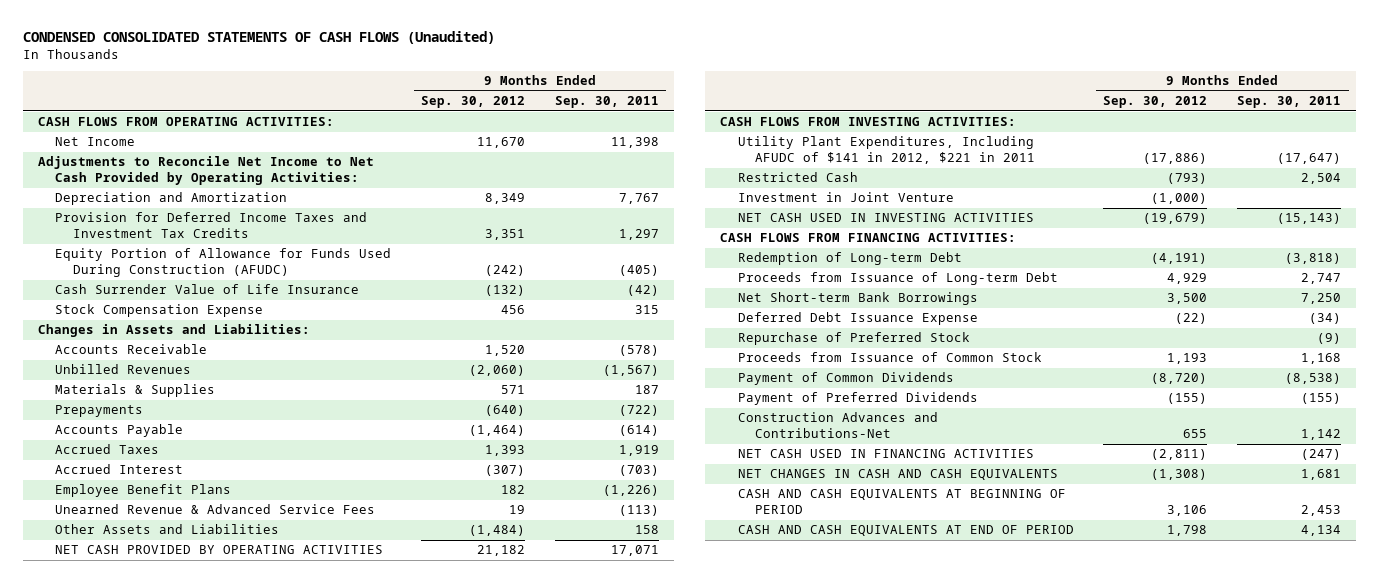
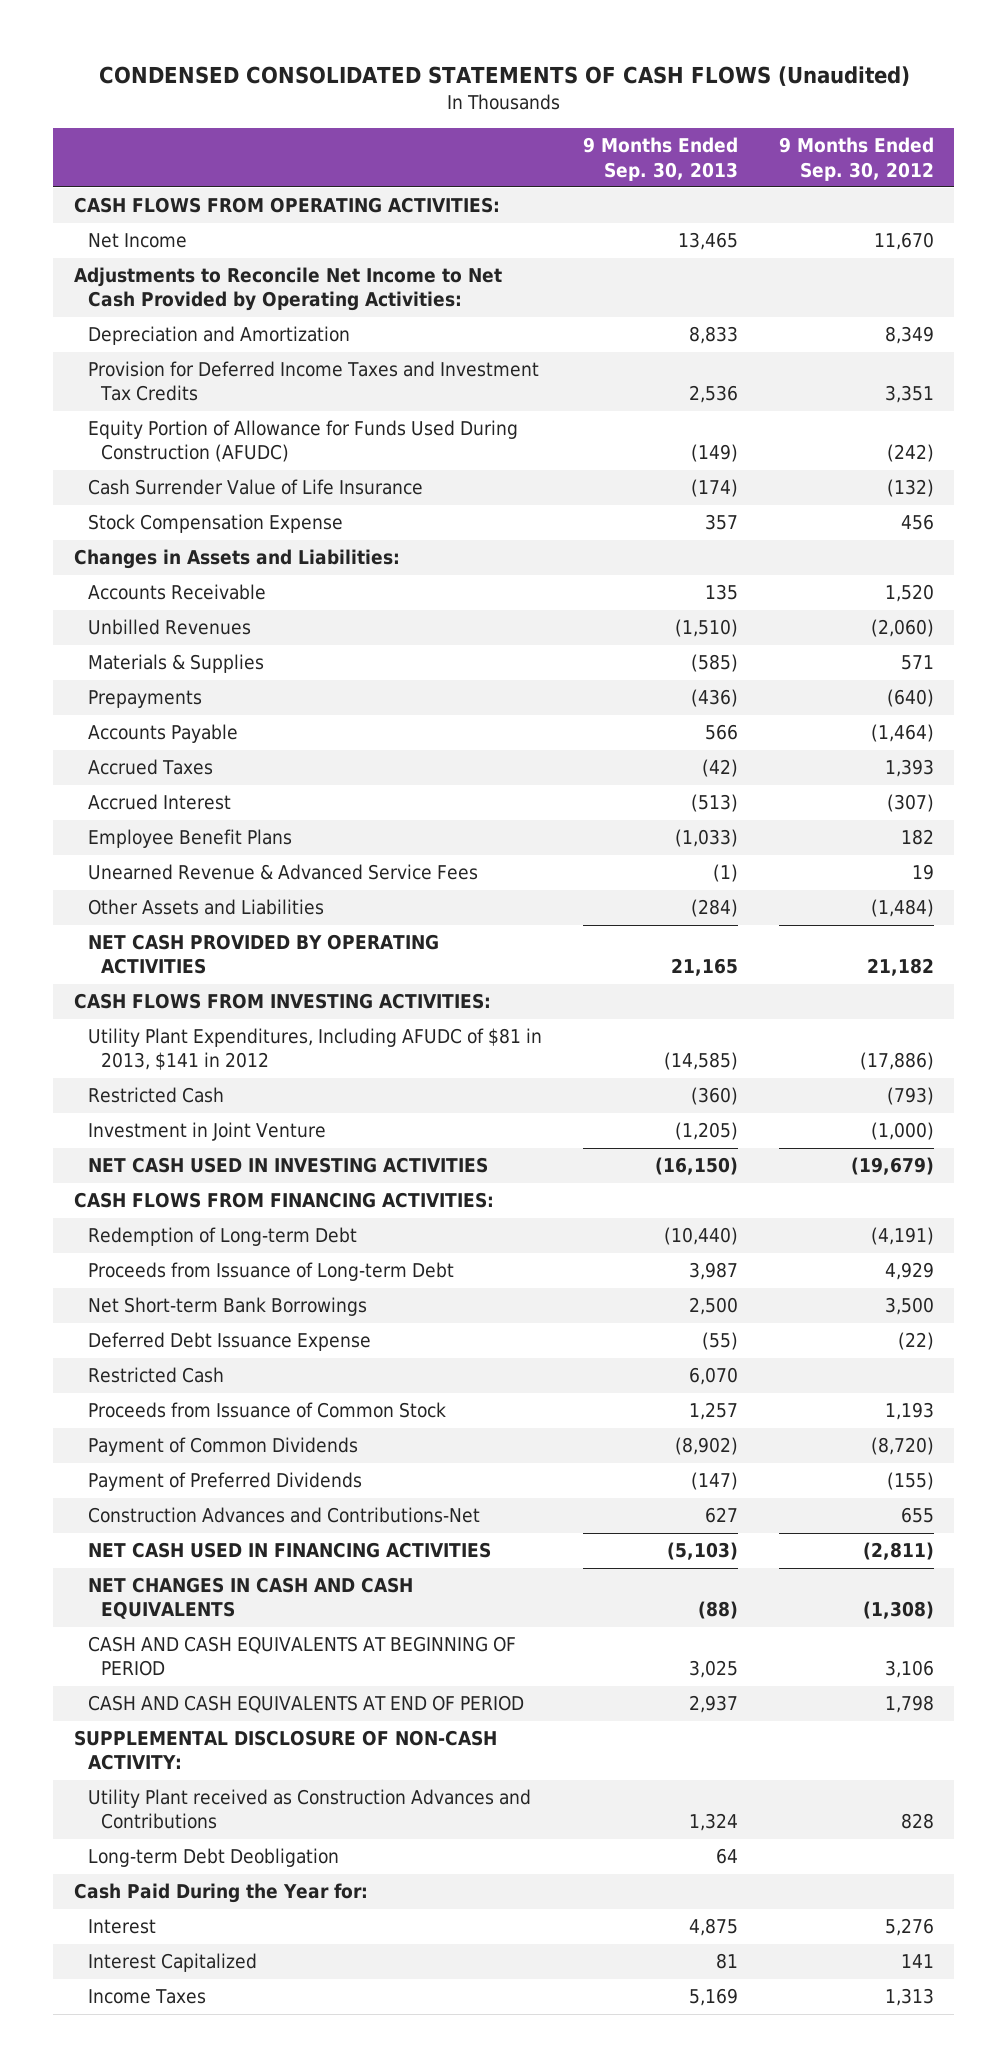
[555,96,660,109] Sep. 30, 2011 -> none
none -> [582,137,738,181] 9 Months Ended Sep. 30, 2013
[737,136,1036,165] Utility Plant Expenditures, Including AFUDC of $141 in 2012, $221 in 2011 -> [87,1028,542,1071] Utility Plant Expenditures, Including AFUDC of $81 in 2013, $141 in 2012
[737,332,970,346] Repurchase of Preferred Stock -> none
none -> [87,1367,224,1384] Restricted Cash
none -> [73,1730,497,1771] SUPPLEMENTAL DISCLOSURE OF NON-CASH ACTIVITY:
none -> [87,1789,531,1830] Utility Plant received as Construction Advances and Contributions
none -> [87,1848,339,1868] Long-term Debt Deobligation
none -> [73,1883,368,1904] Cash Paid During the Year for:
none -> [87,1919,156,1935] Interest
none -> [87,1953,257,1973] Interest Capitalized
none -> [87,1989,206,2005] Income Taxes

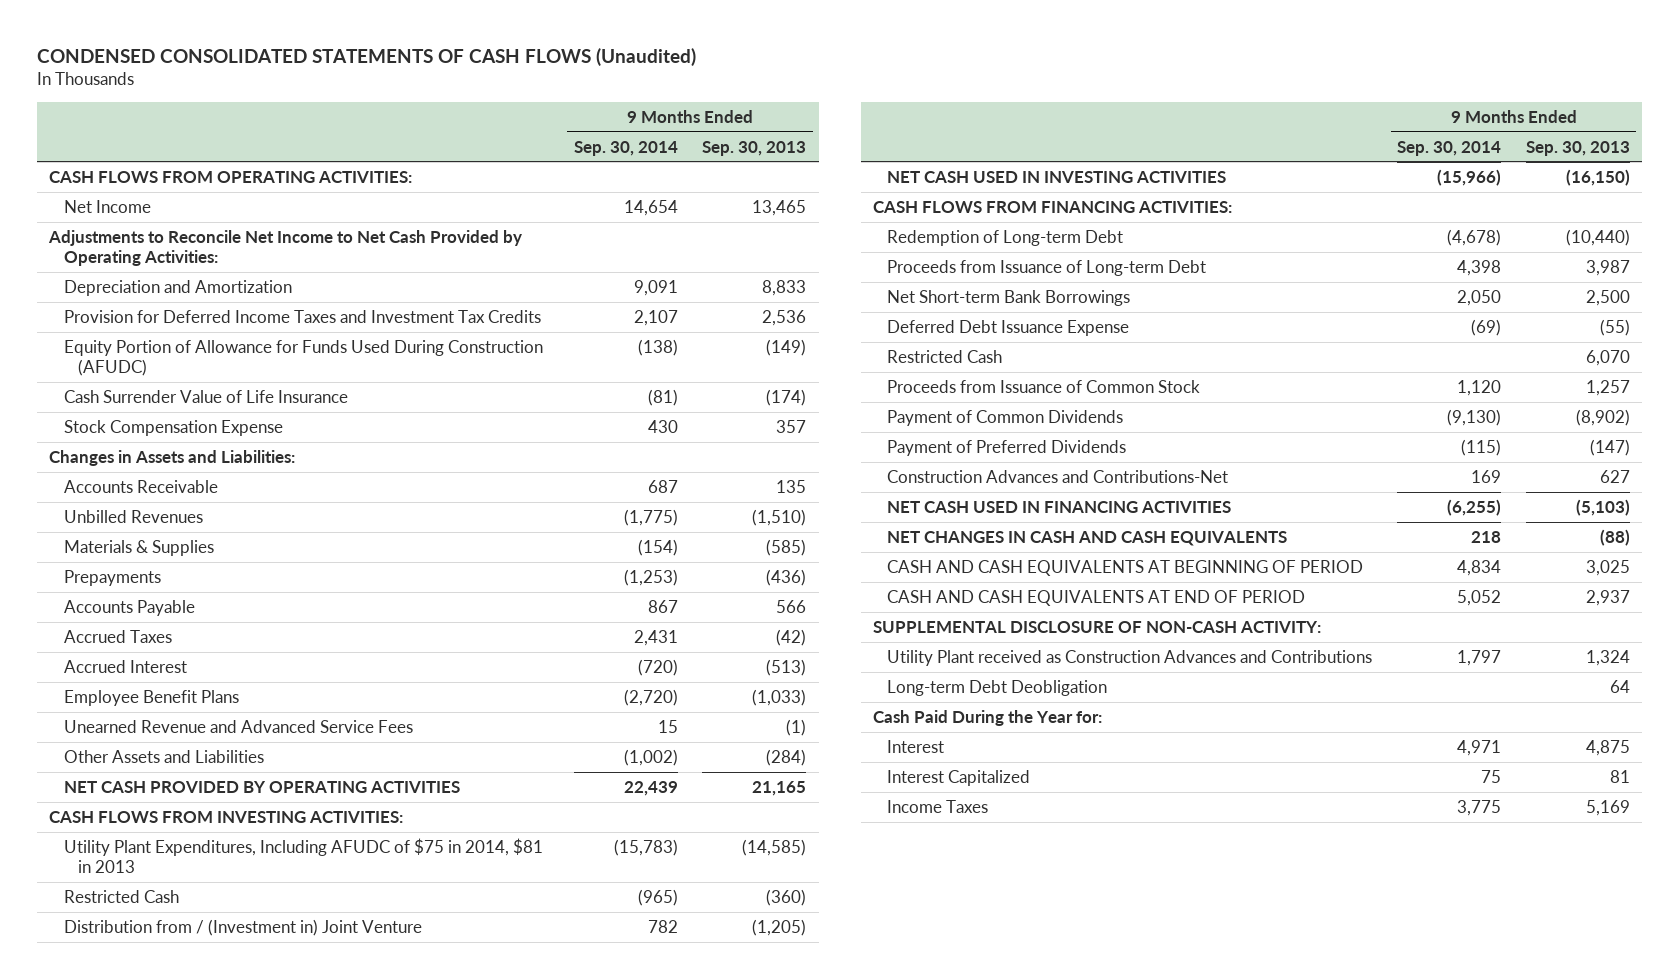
[778,137,934,181] 9 Months Ended Sep. 30, 2012 -> none
none -> [573,140,678,156] Sep. 30, 2014
[87,864,478,881] Unearned Revenue & Advanced Service Fees -> [63,719,413,733] Unearned Revenue and Advanced Service Fees
[87,1028,542,1071] Utility Plant Expenditures, Including AFUDC of $81 in 2013, $141 in 2012 -> [63,837,543,874] Utility Plant Expenditures, Including AFUDC of $75 in 2014, $81 in 2013
[87,1122,326,1142] Investment in Joint Venture -> [63,918,422,936] Distribution from / (Investment in) Joint Venture

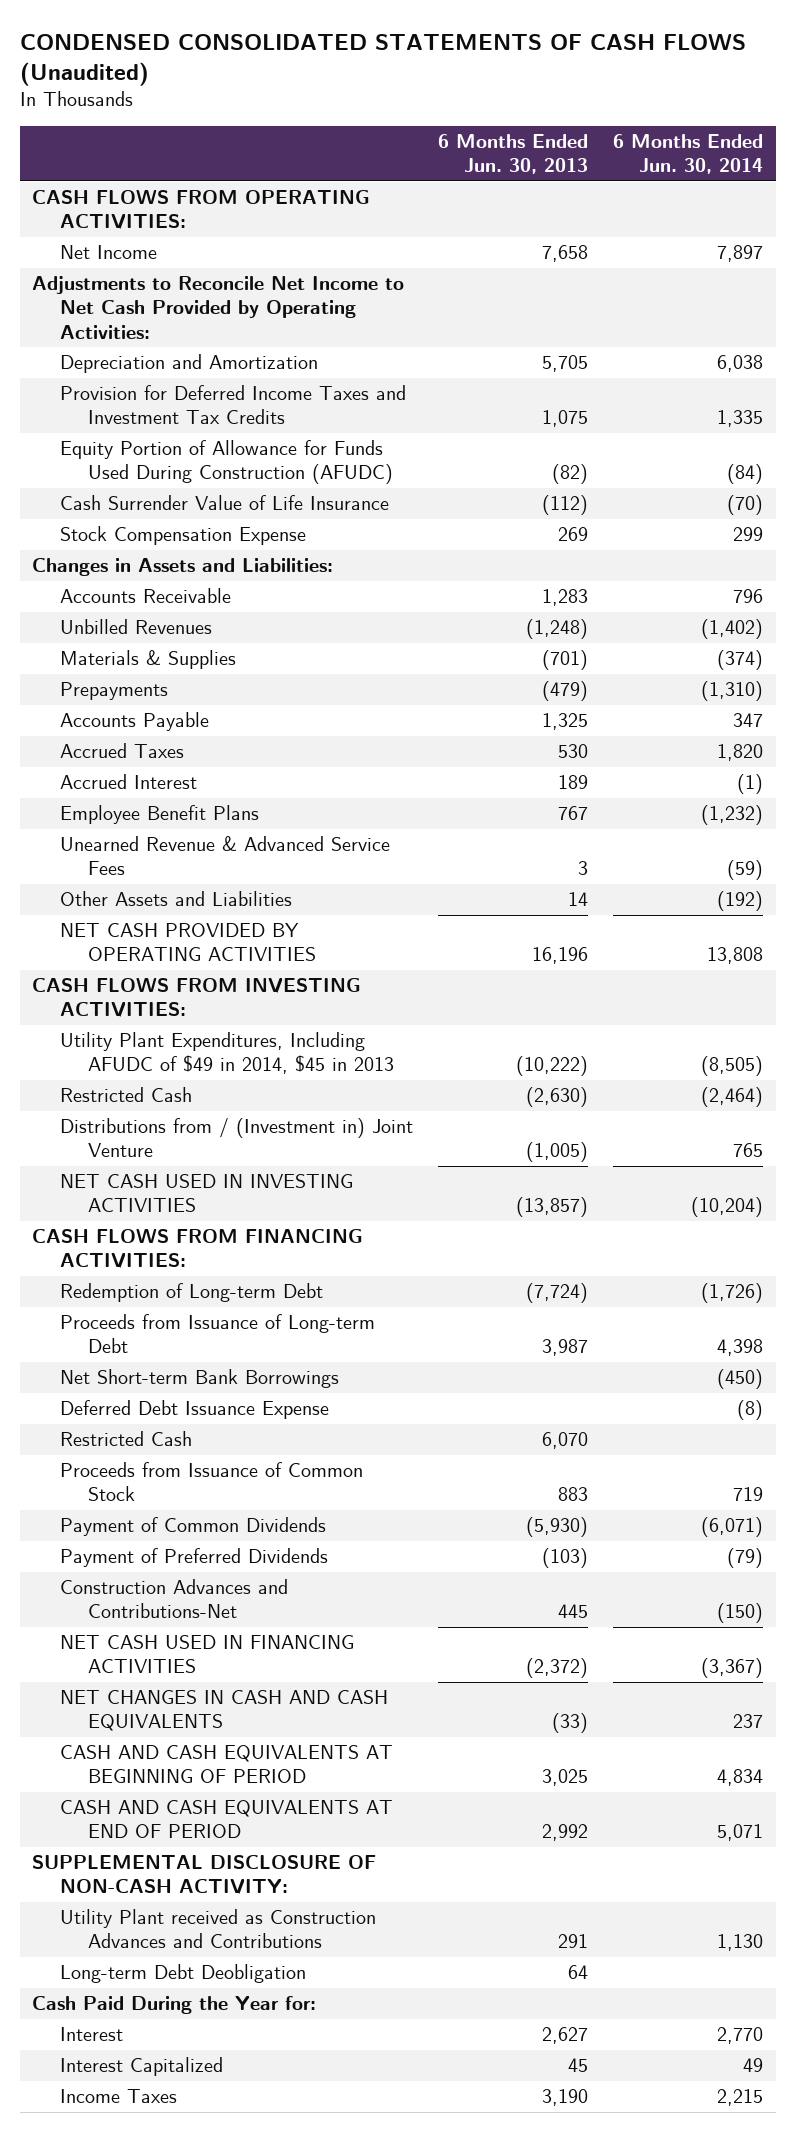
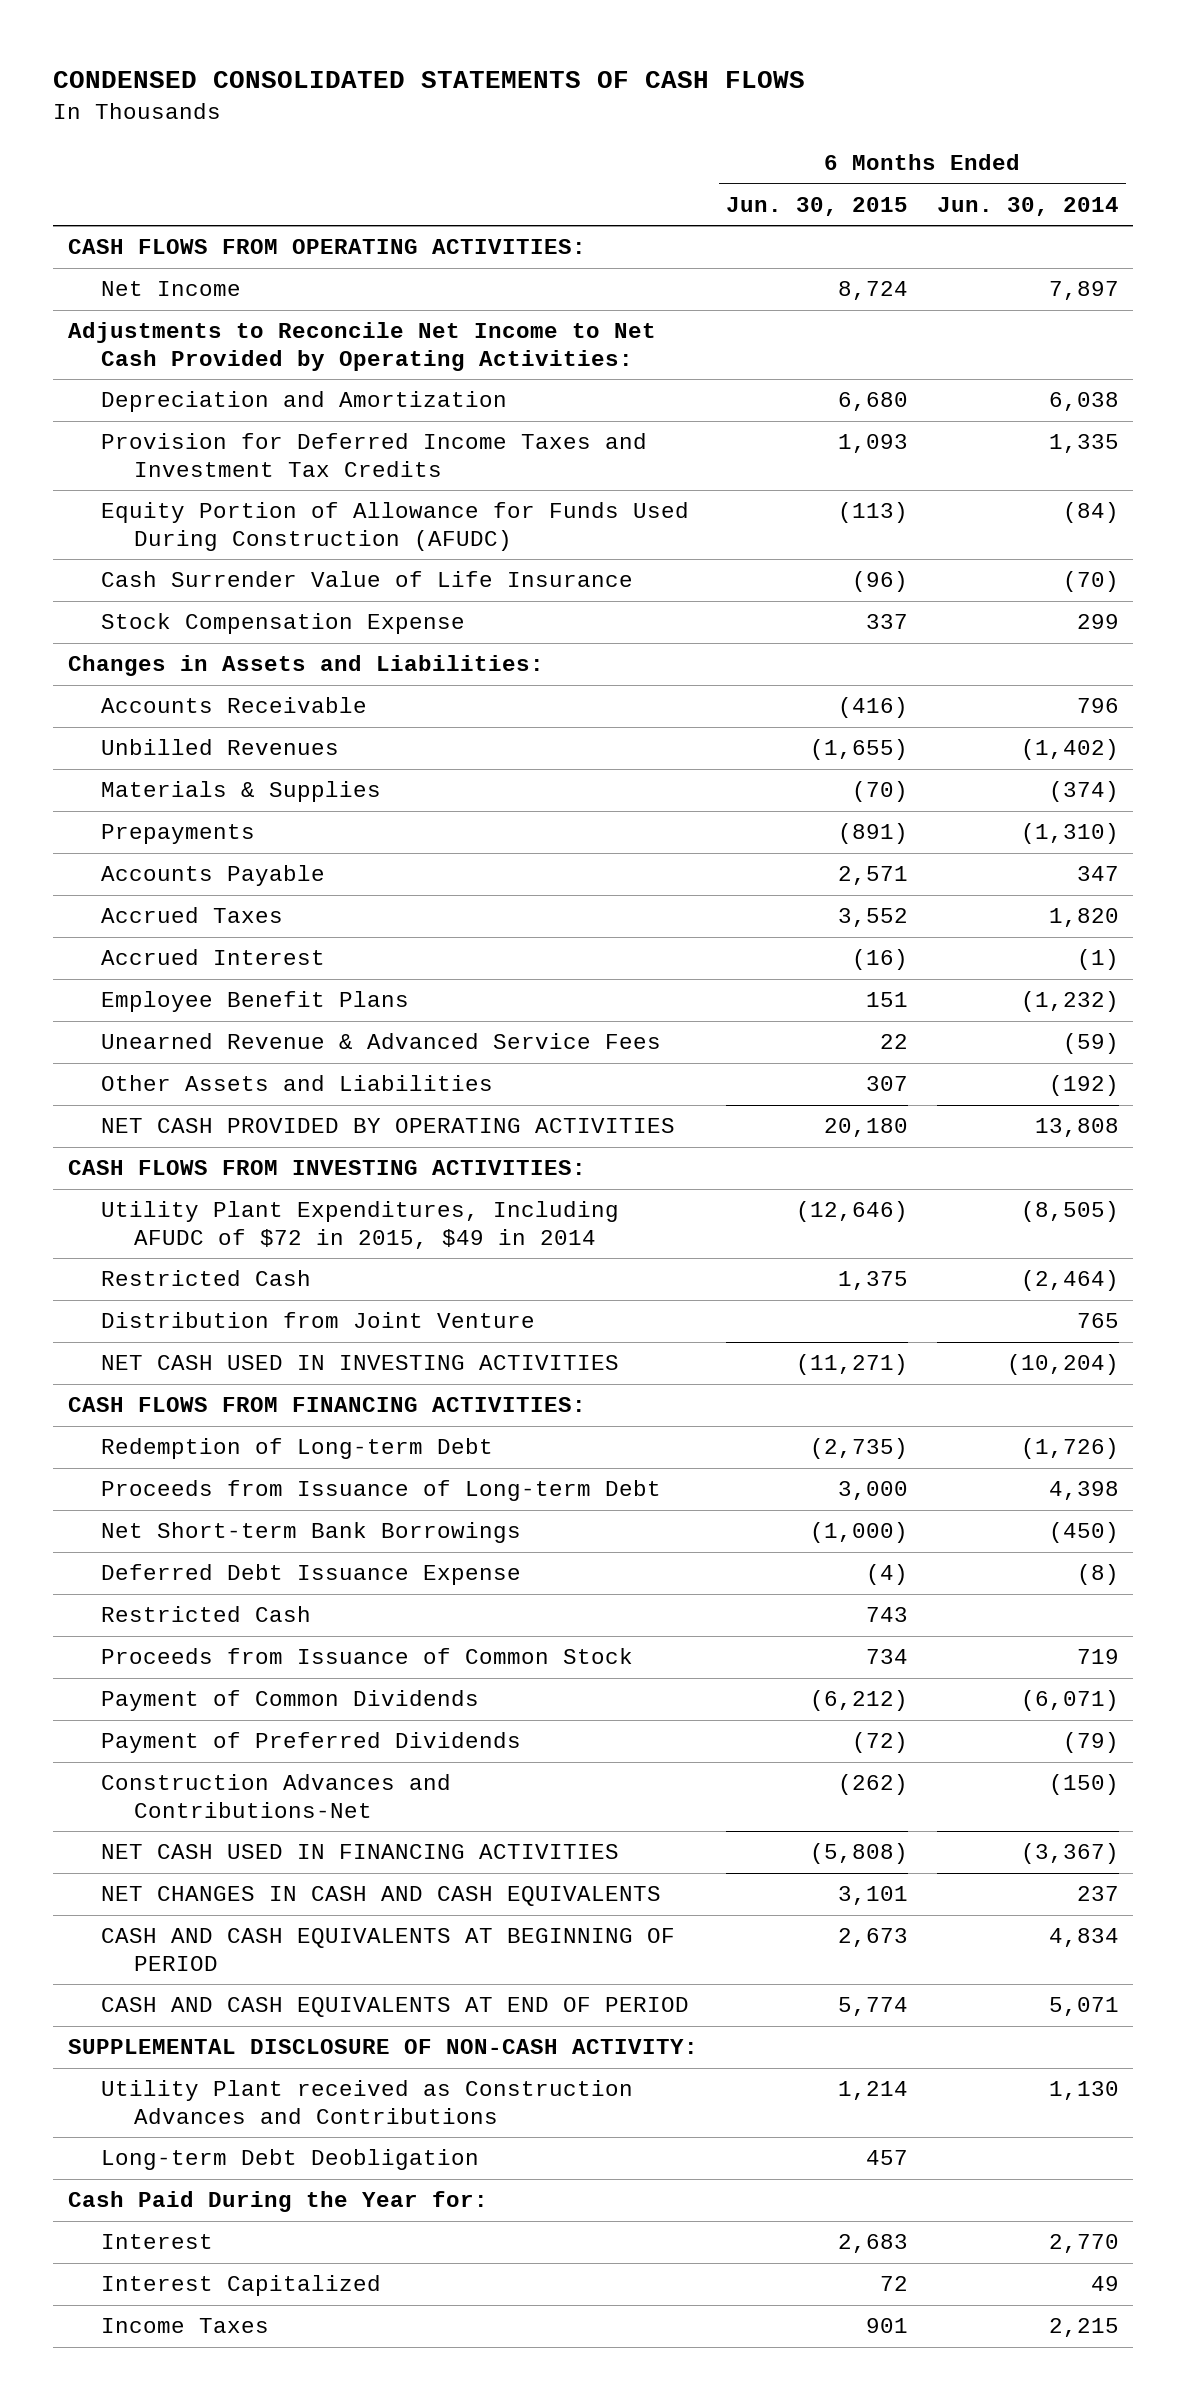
[19,34,746,87] CONDENSED CONSOLIDATED STATEMENTS OF CASH FLOWS (Unaudited) -> [53,71,806,89] CONDENSED CONSOLIDATED STATEMENTS OF CASH FLOWS
[438,134,589,175] 6 Months Ended Jun. 30, 2013 -> none
none -> [726,196,909,216] Jun. 30, 2015
[60,1032,394,1075] Utility Plant Expenditures, Including AFUDC of $49 in 2014, $45 in 2013 -> [100,1201,619,1249] Utility Plant Expenditures, Including AFUDC of $72 in 2015, $49 in 2014
[60,1118,414,1158] Distributions from / (Investment in) Joint Venture -> [100,1312,535,1329] Distribution from Joint Venture

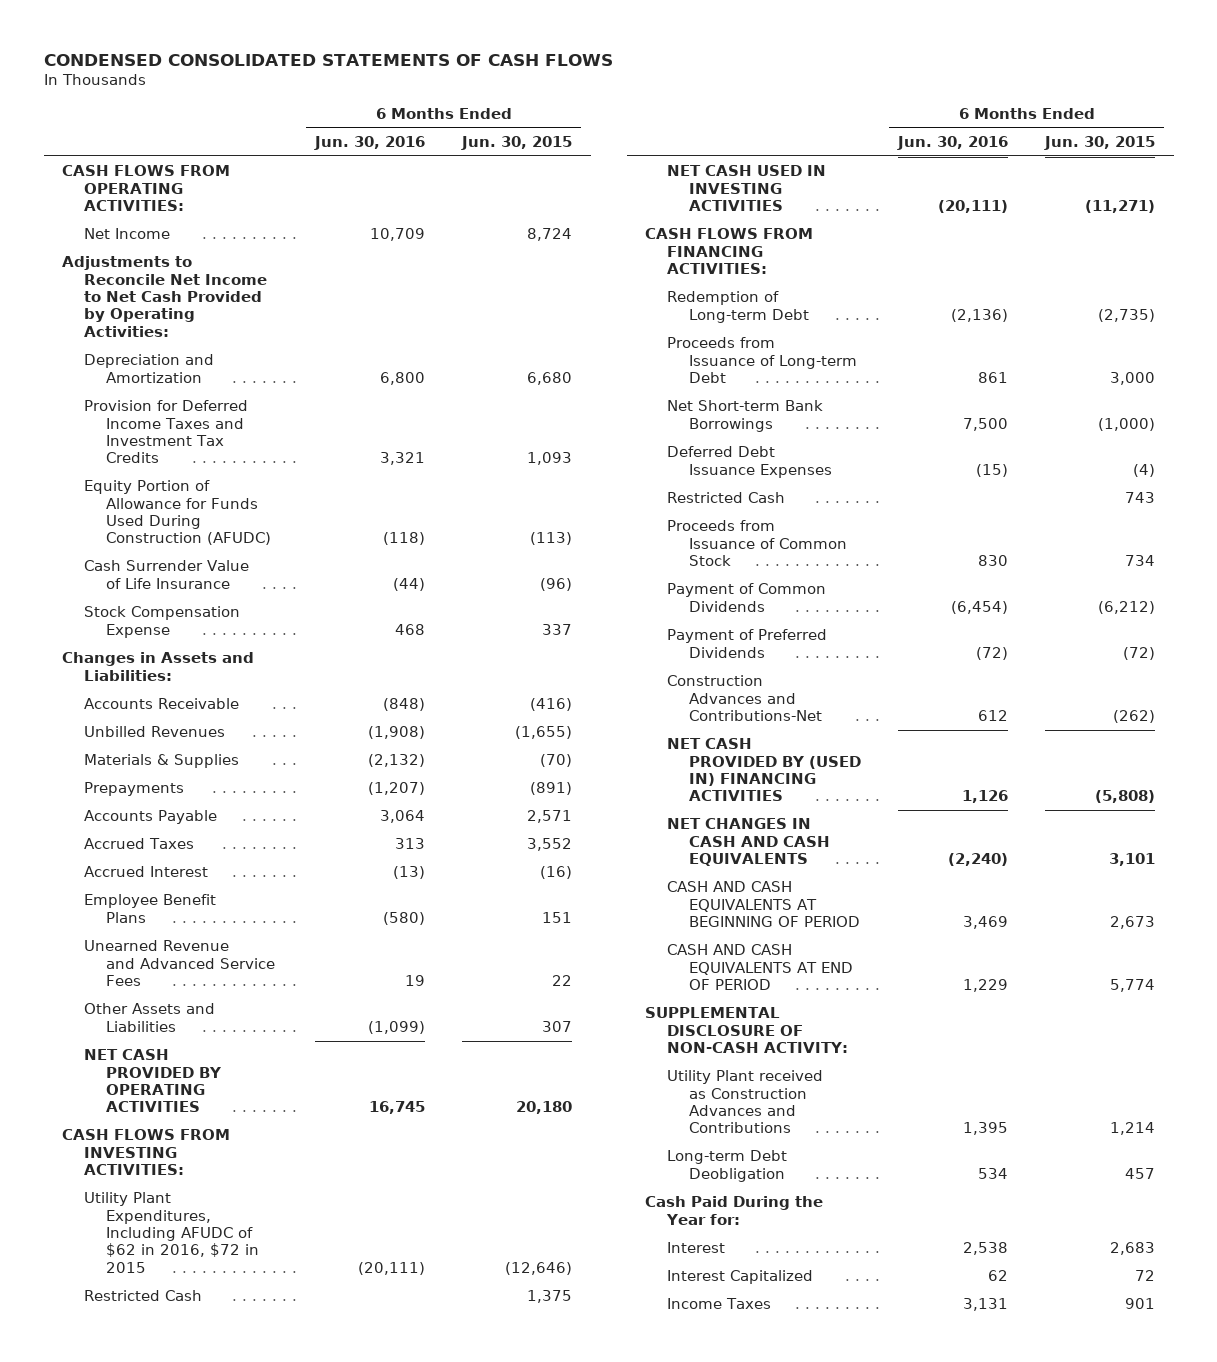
[936,196,1119,216] Jun. 30, 2014 -> none
none -> [314,136,426,151] Jun. 30, 2016
[100,1033,661,1050] Unearned Revenue & Advanced Service Fees -> [84,940,276,987] Unearned Revenue and Advanced Service Fees
[100,1201,619,1249] Utility Plant Expenditures, Including AFUDC of $72 in 2015, $49 in 2014 -> [84,1192,260,1273] Utility Plant Expenditures, Including AFUDC of $62 in 2016, $72 in 2015
[100,1312,535,1329] Distribution from Joint Venture -> none
[100,1564,521,1586] Deferred Debt Issuance Expense -> [667,446,833,478] Deferred Debt Issuance Expenses
[100,1844,619,1860] NET CASH USED IN FINANCING ACTIVITIES -> [667,738,862,802] NET CASH PROVIDED BY (USED IN) FINANCING ACTIVITIES

